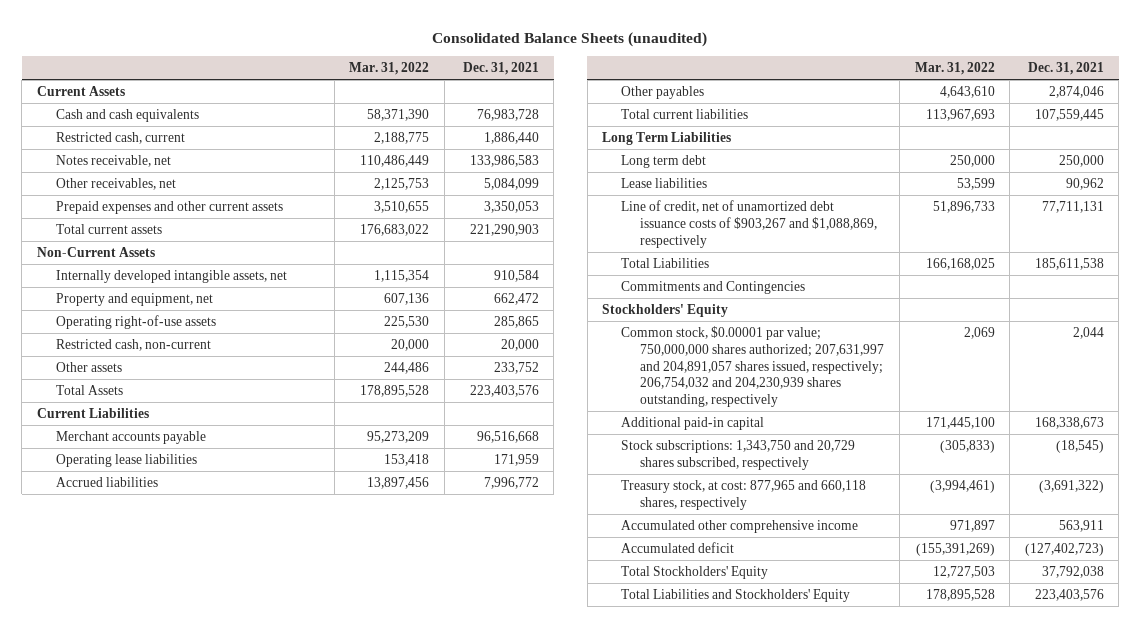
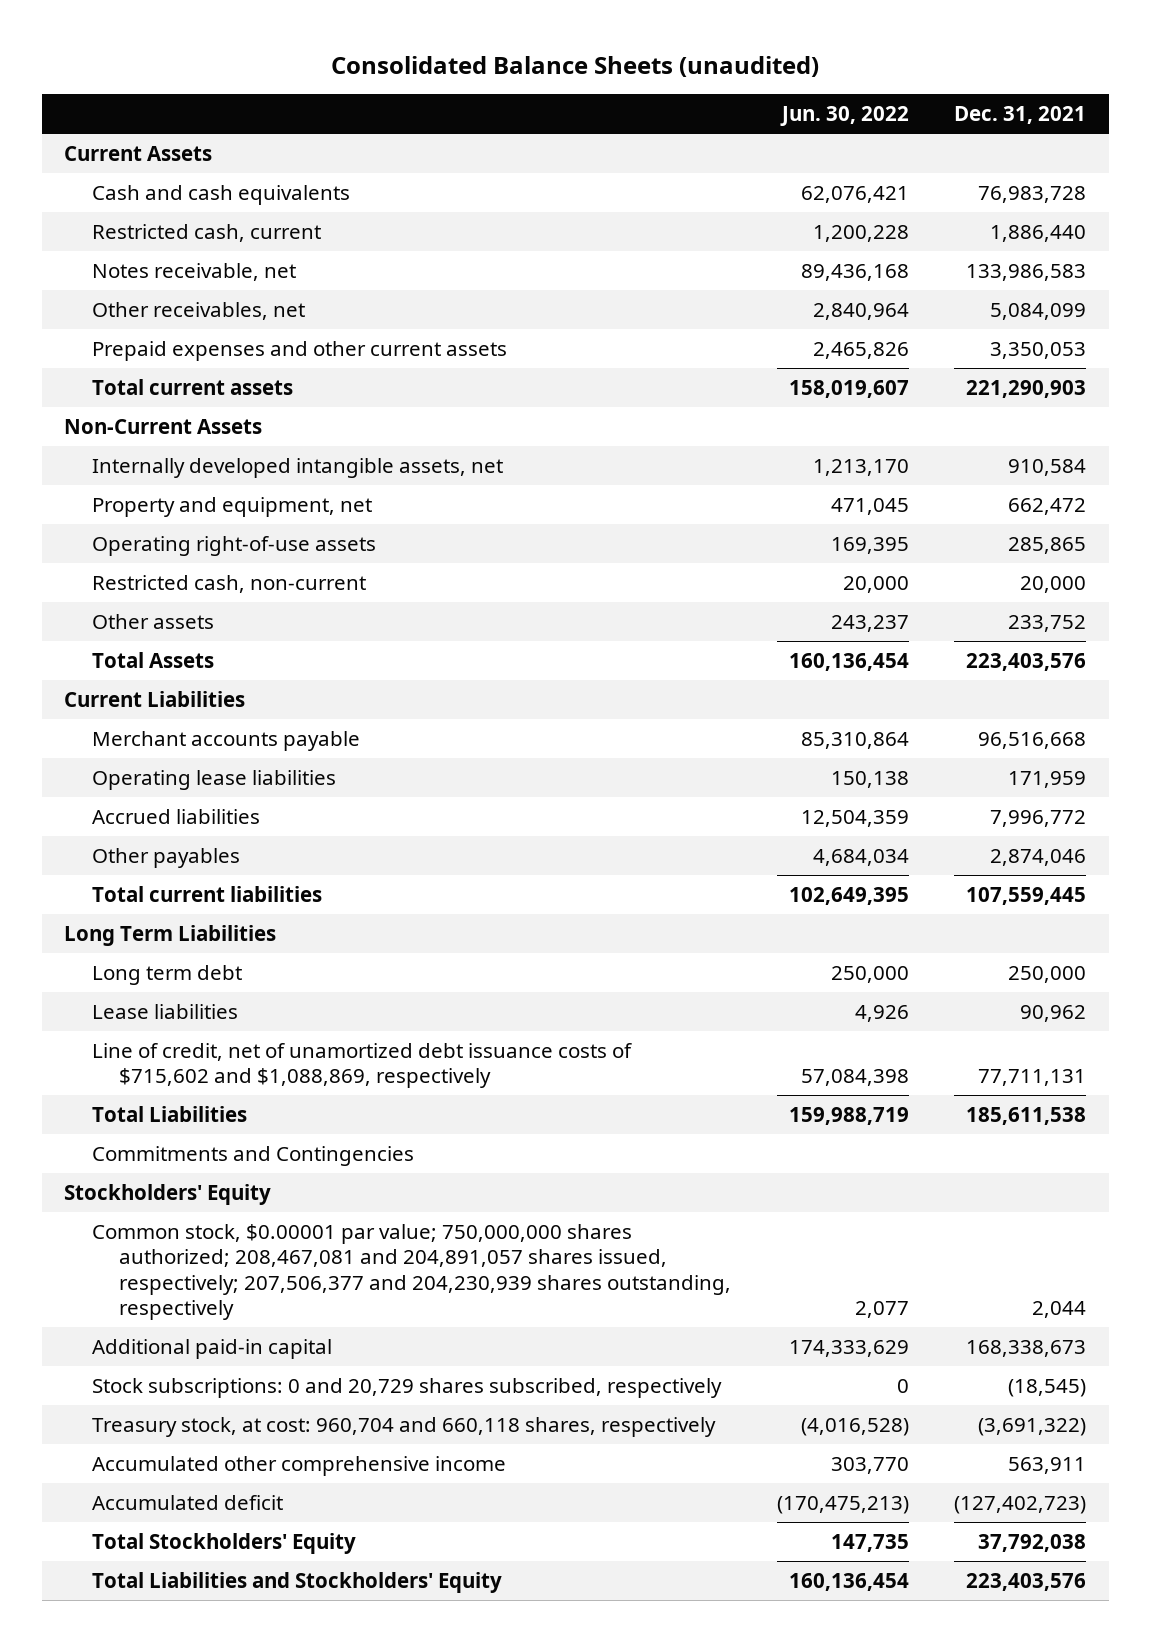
[349,62,430,76] Mar. 31, 2022 -> none
none -> [779,106,909,127] Jun. 30, 2022
[621,200,878,248] Line of credit, net of unamortized debt issuance costs of $903,267 and $1,088,869, respectively -> [91,1042,632,1089] Line of credit, net of unamortized debt issuance costs of $715,602 and $1,088,869, respectively
[621,326,885,408] Common stock, $0.00001 par value; 750,000,000 shares authorized; 207,631,997 and 204,891,057 shares issued, respectively; 206,754,032 and 204,230,939 shares outstanding, respectively -> [91,1223,732,1321] Common stock, $0.00001 par value; 750,000,000 shares authorized; 208,467,081 and 204,891,057 shares issued, respectively; 207,506,377 and 204,230,939 shares outstanding, respectively
[621,440,856,470] Stock subscriptions: 1,343,750 and 20,729 shares subscribed, respectively -> [91,1377,722,1398] Stock subscriptions: 0 and 20,729 shares subscribed, respectively
[621,480,867,510] Treasury stock, at cost: 877,965 and 660,118 shares, respectively -> [91,1416,716,1437] Treasury stock, at cost: 960,704 and 660,118 shares, respectively

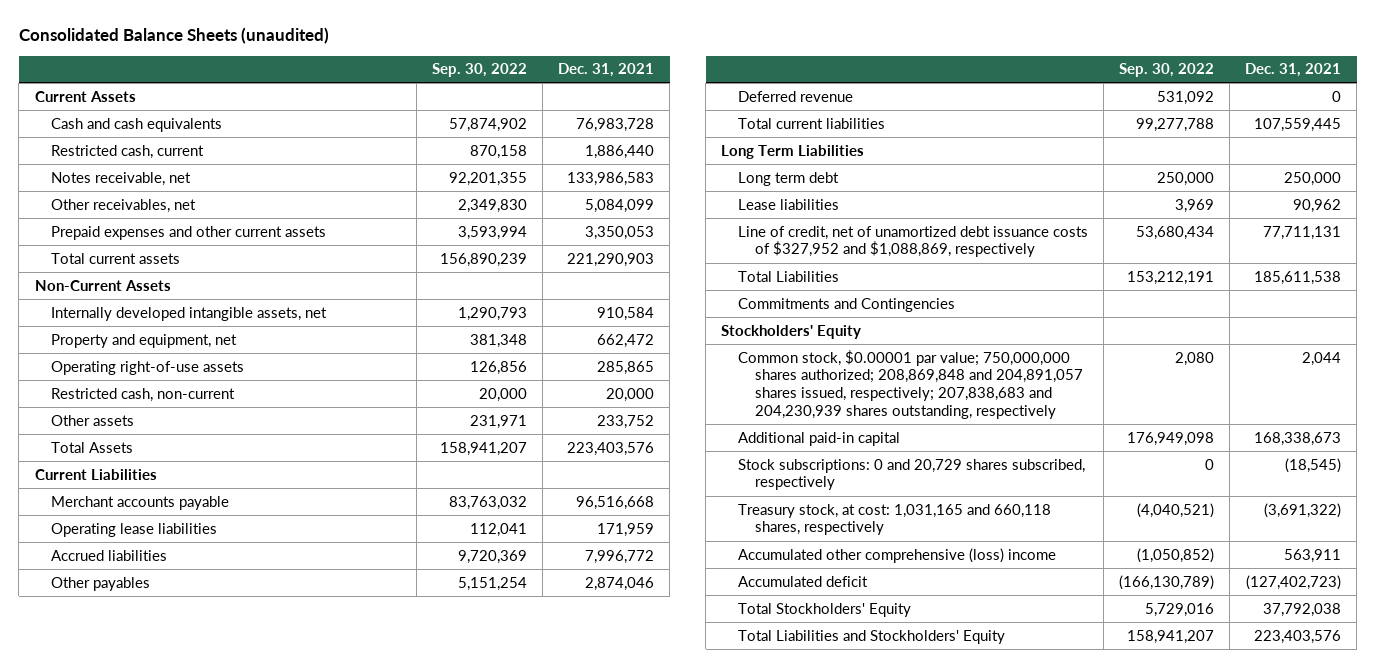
[779,106,909,127] Jun. 30, 2022 -> none
none -> [432,63,528,78] Sep. 30, 2022
none -> [738,90,854,102] Deferred revenue
[91,1042,632,1089] Line of credit, net of unamortized debt issuance costs of $715,602 and $1,088,869, respectively -> [738,225,1089,258] Line of credit, net of unamortized debt issuance costs of $327,952 and $1,088,869, respectively
[91,1223,732,1321] Common stock, $0.00001 par value; 750,000,000 shares authorized; 208,467,081 and 204,891,057 shares issued, respectively; 207,506,377 and 204,230,939 shares outstanding, respectively -> [738,349,1083,420] Common stock, $0.00001 par value; 750,000,000 shares authorized; 208,869,848 and 204,891,057 shares issued, respectively; 207,838,683 and 204,230,939 shares outstanding, respectively
[91,1416,716,1437] Treasury stock, at cost: 960,704 and 660,118 shares, respectively -> [738,503,1052,536] Treasury stock, at cost: 1,031,165 and 660,118 shares, respectively
[91,1455,506,1476] Accumulated other comprehensive income -> [738,547,1057,563] Accumulated other comprehensive (loss) income

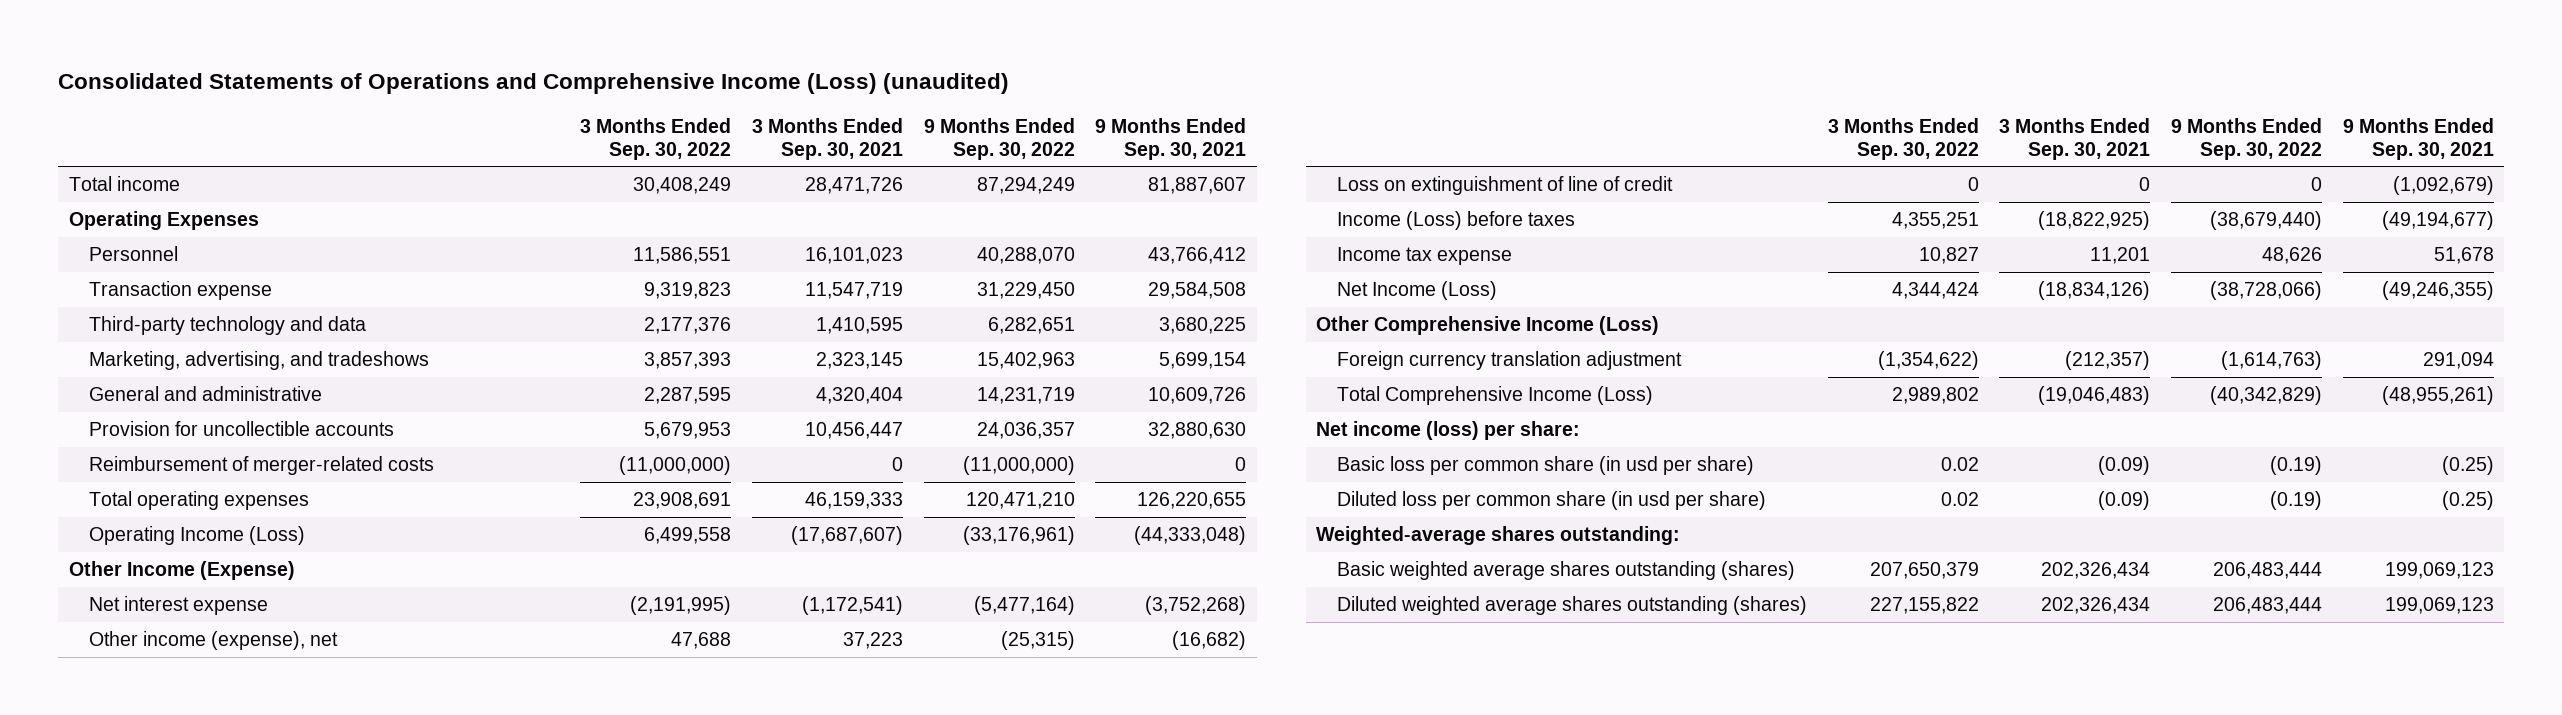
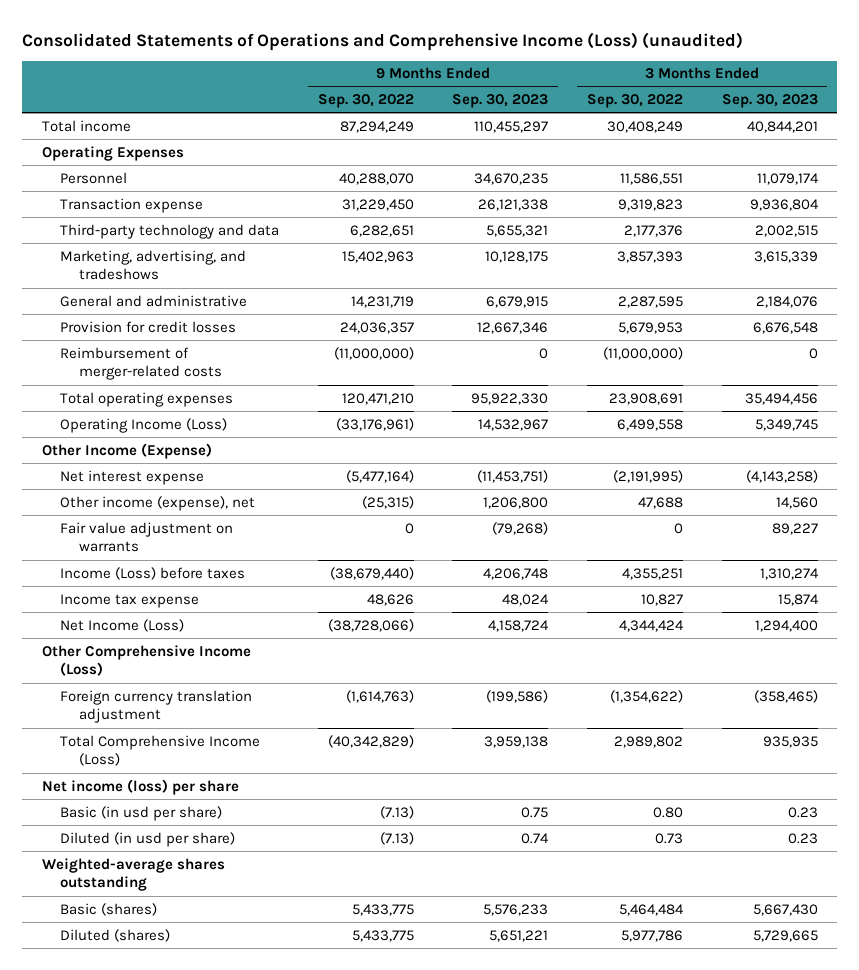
[751,117,903,160] 3 Months Ended Sep. 30, 2021 -> none
[1095,117,1247,160] 9 Months Ended Sep. 30, 2021 -> none
none -> [452,94,549,109] Sep. 30, 2023
none -> [721,94,818,109] Sep. 30, 2023
[89,421,395,437] Provision for uncollectible accounts -> [60,320,237,333] Provision for credit losses
[1337,176,1674,196] Loss on extinguishment of line of credit -> none
none -> [60,521,234,553] Fair value adjustment on warrants
[1316,421,1581,441] Net income (loss) per share: -> [41,778,239,795] Net income (loss) per share
[1337,456,1755,476] Basic loss per common share (in usd per share) -> [60,805,223,821] Basic (in usd per share)
[1940,457,1979,472] 0.02 -> [652,806,683,818] 0.80
[2270,456,2323,476] (0.19) -> [379,805,414,819] (7.13)
[1337,491,1767,511] Diluted loss per common share (in usd per share) -> [60,831,236,847] Diluted (in usd per share)
[1940,492,1979,507] 0.02 -> [654,832,683,844] 0.73
[2270,491,2323,511] (0.19) -> [379,831,414,845] (7.13)
[1316,526,1681,546] Weighted-average shares outstanding: -> [41,857,225,892] Weighted-average shares outstanding
[1337,561,1796,581] Basic weighted average shares outstanding (shares) -> [60,902,158,916] Basic (shares)
[1869,562,1979,580] 207,650,379 -> [618,903,684,916] 5,464,484
[2213,562,2323,580] 206,483,444 -> [351,903,414,916] 5,433,775
[1337,596,1808,616] Diluted weighted average shares outstanding (shares) -> [60,928,171,942] Diluted (shares)
[1869,597,1979,615] 227,155,822 -> [620,929,683,942] 5,977,786
[2213,597,2323,615] 206,483,444 -> [351,929,414,942] 5,433,775

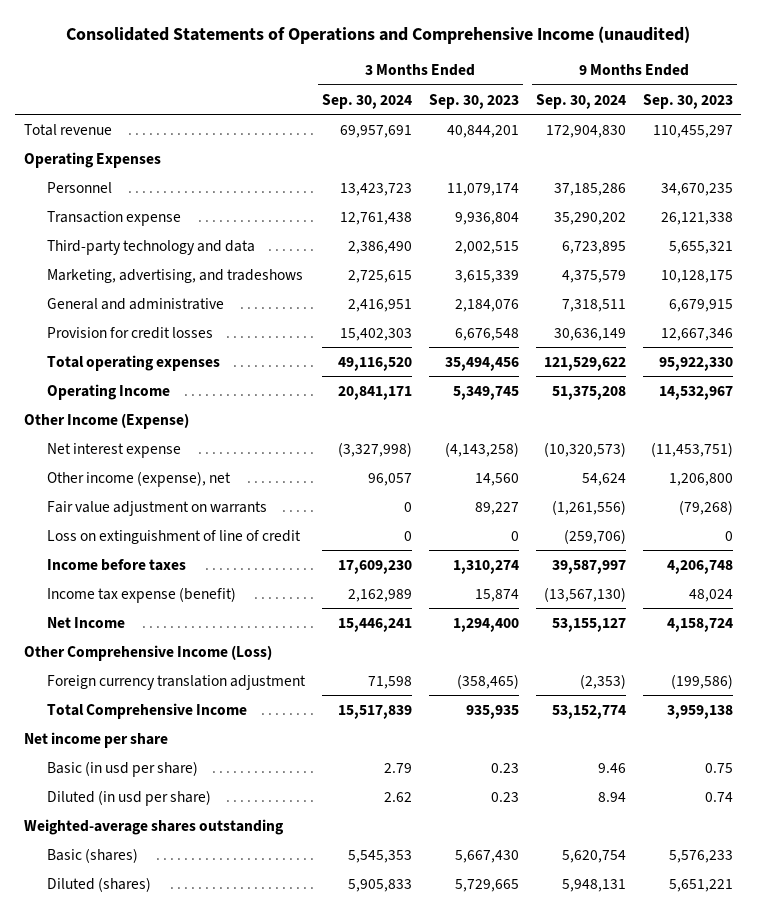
[22,31,744,51] Consolidated Statements of Operations and Comprehensive Income (Loss) (unaudited) -> [66,25,691,44] Consolidated Statements of Operations and Comprehensive Income (unaudited)
[317,94,414,109] Sep. 30, 2022 -> none
[586,94,683,109] Sep. 30, 2022 -> none
none -> [322,93,413,109] Sep. 30, 2024
none -> [535,93,626,109] Sep. 30, 2024
[41,119,131,132] Total income -> [23,123,112,136] Total revenue
[60,346,223,381] Reimbursement of merger-related costs -> none
[60,417,228,433] Operating Income (Loss) -> [47,383,171,400] Operating Income
none -> [47,529,302,544] Loss on extinguishment of line of credit
[60,566,246,580] Income (Loss) before taxes -> [47,558,187,571] Income before taxes
[60,593,200,608] Income tax expense -> [47,586,237,603] Income tax expense (benefit)
[60,618,185,632] Net Income (Loss) -> [47,616,126,628] Net Income
[60,734,261,767] Total Comprehensive Income (Loss) -> [47,702,248,719] Total Comprehensive Income
[41,778,239,795] Net income (loss) per share -> [23,731,168,748] Net income per share

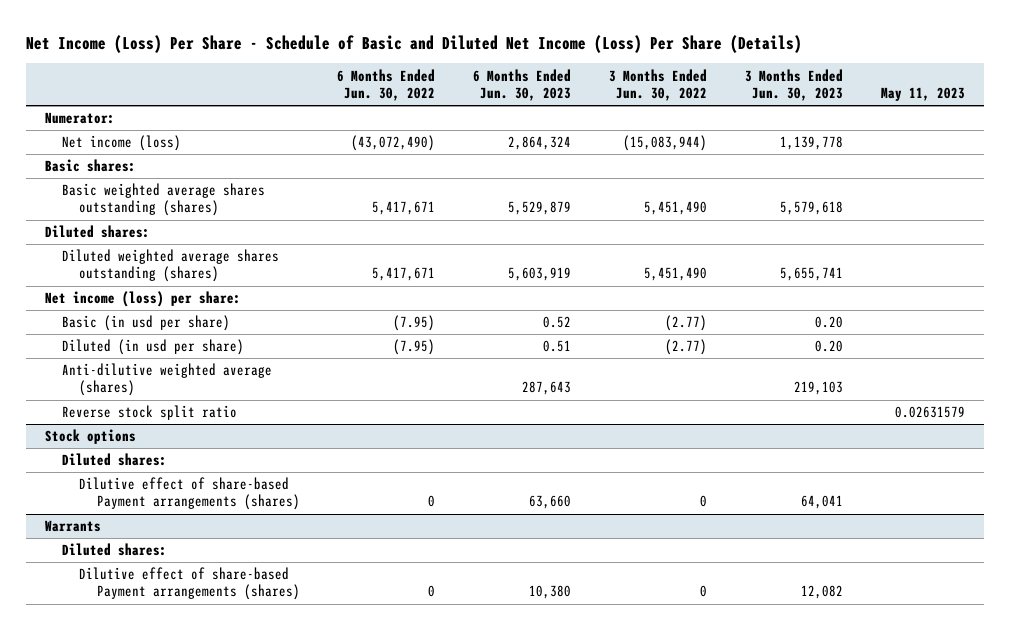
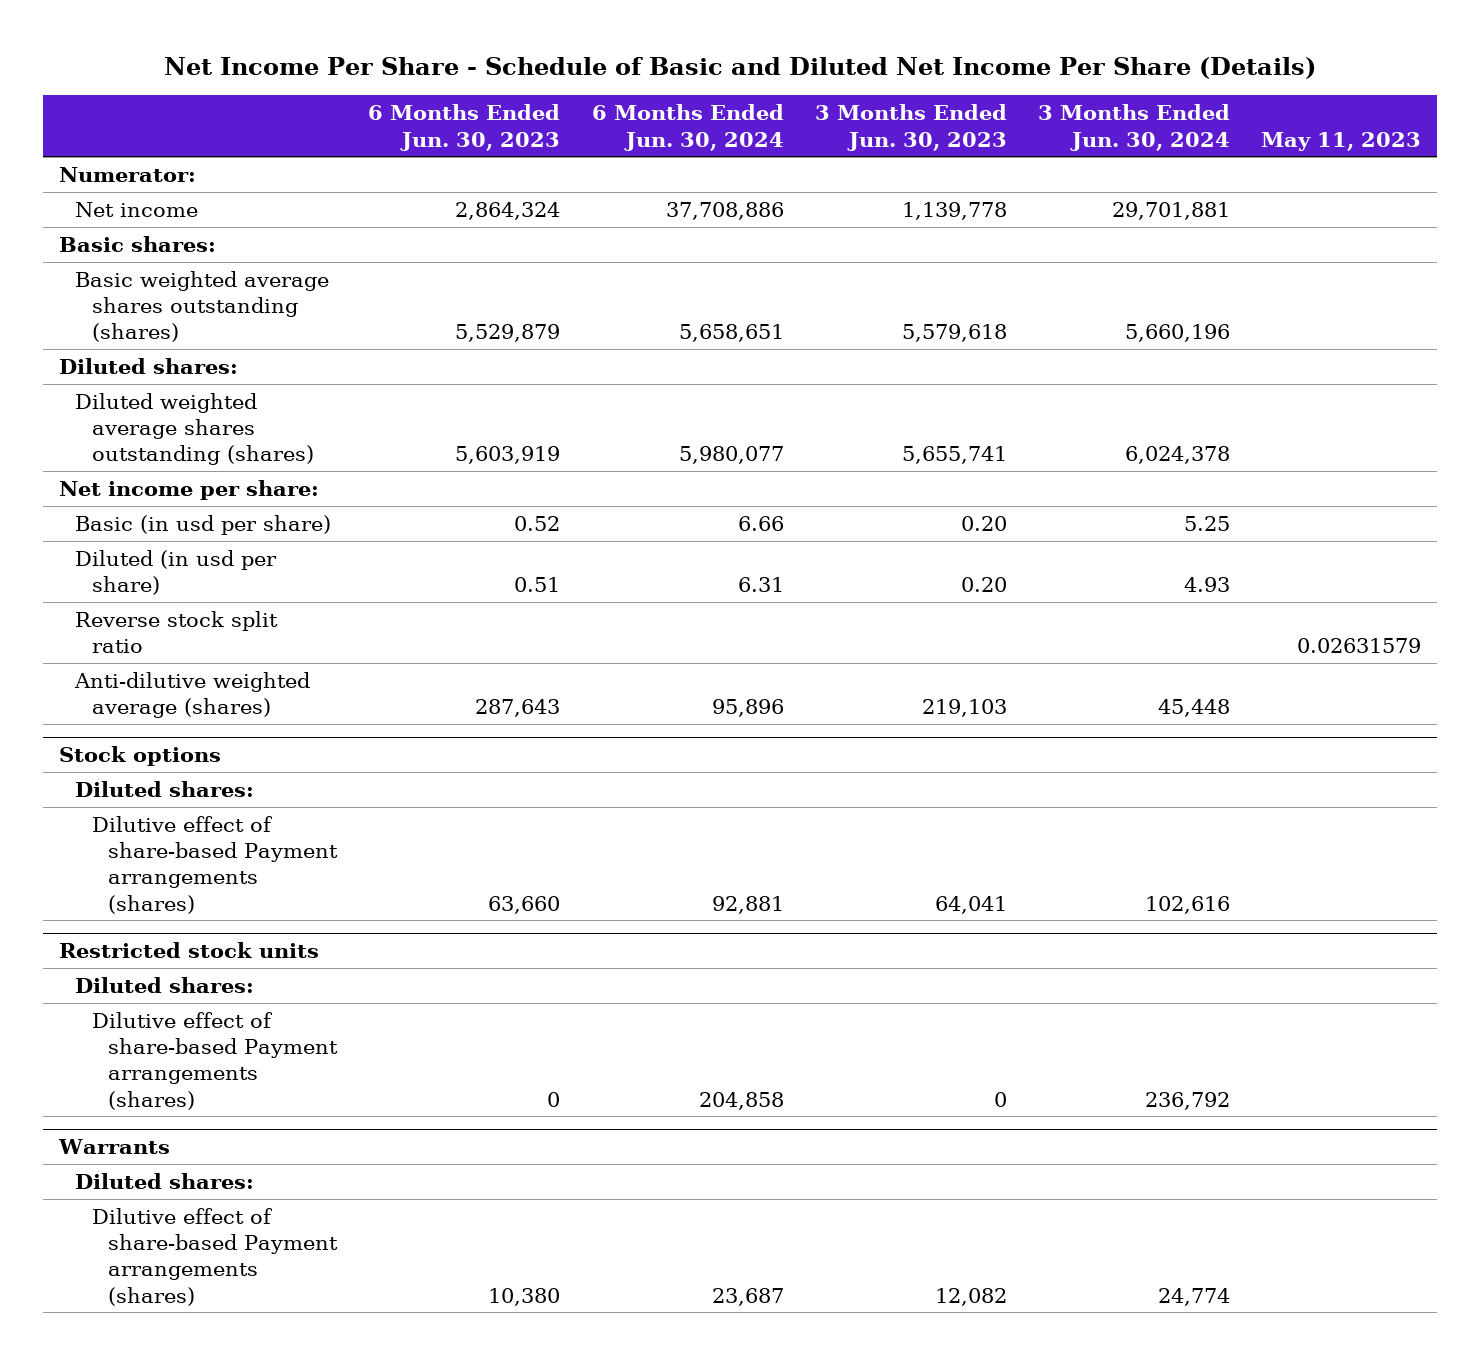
[26,34,803,53] Net Income (Loss) Per Share - Schedule of Basic and Diluted Net Income (Loss) Per Share (Details) -> [163,56,1316,79] Net Income Per Share - Schedule of Basic and Diluted Net Income Per Share (Details)
[337,68,436,101] 6 Months Ended Jun. 30, 2022 -> none
[609,68,708,101] 3 Months Ended Jun. 30, 2022 -> none
none -> [591,104,784,151] 6 Months Ended Jun. 30, 2024
none -> [1038,104,1231,151] 3 Months Ended Jun. 30, 2024
[62,135,182,152] Net income (loss) -> [75,201,199,217] Net income
[45,291,242,308] Net income (loss) per share: -> [58,479,319,500] Net income per share:
[62,363,273,397] Anti-dilutive weighted average (shares) -> [74,671,311,719] Anti-dilutive weighted average (shares)
none -> [58,941,319,958] Restricted stock units
none -> [75,976,255,993] Diluted shares:
none -> [91,1011,339,1110] Dilutive effect of share-based Payment arrangements (shares)

